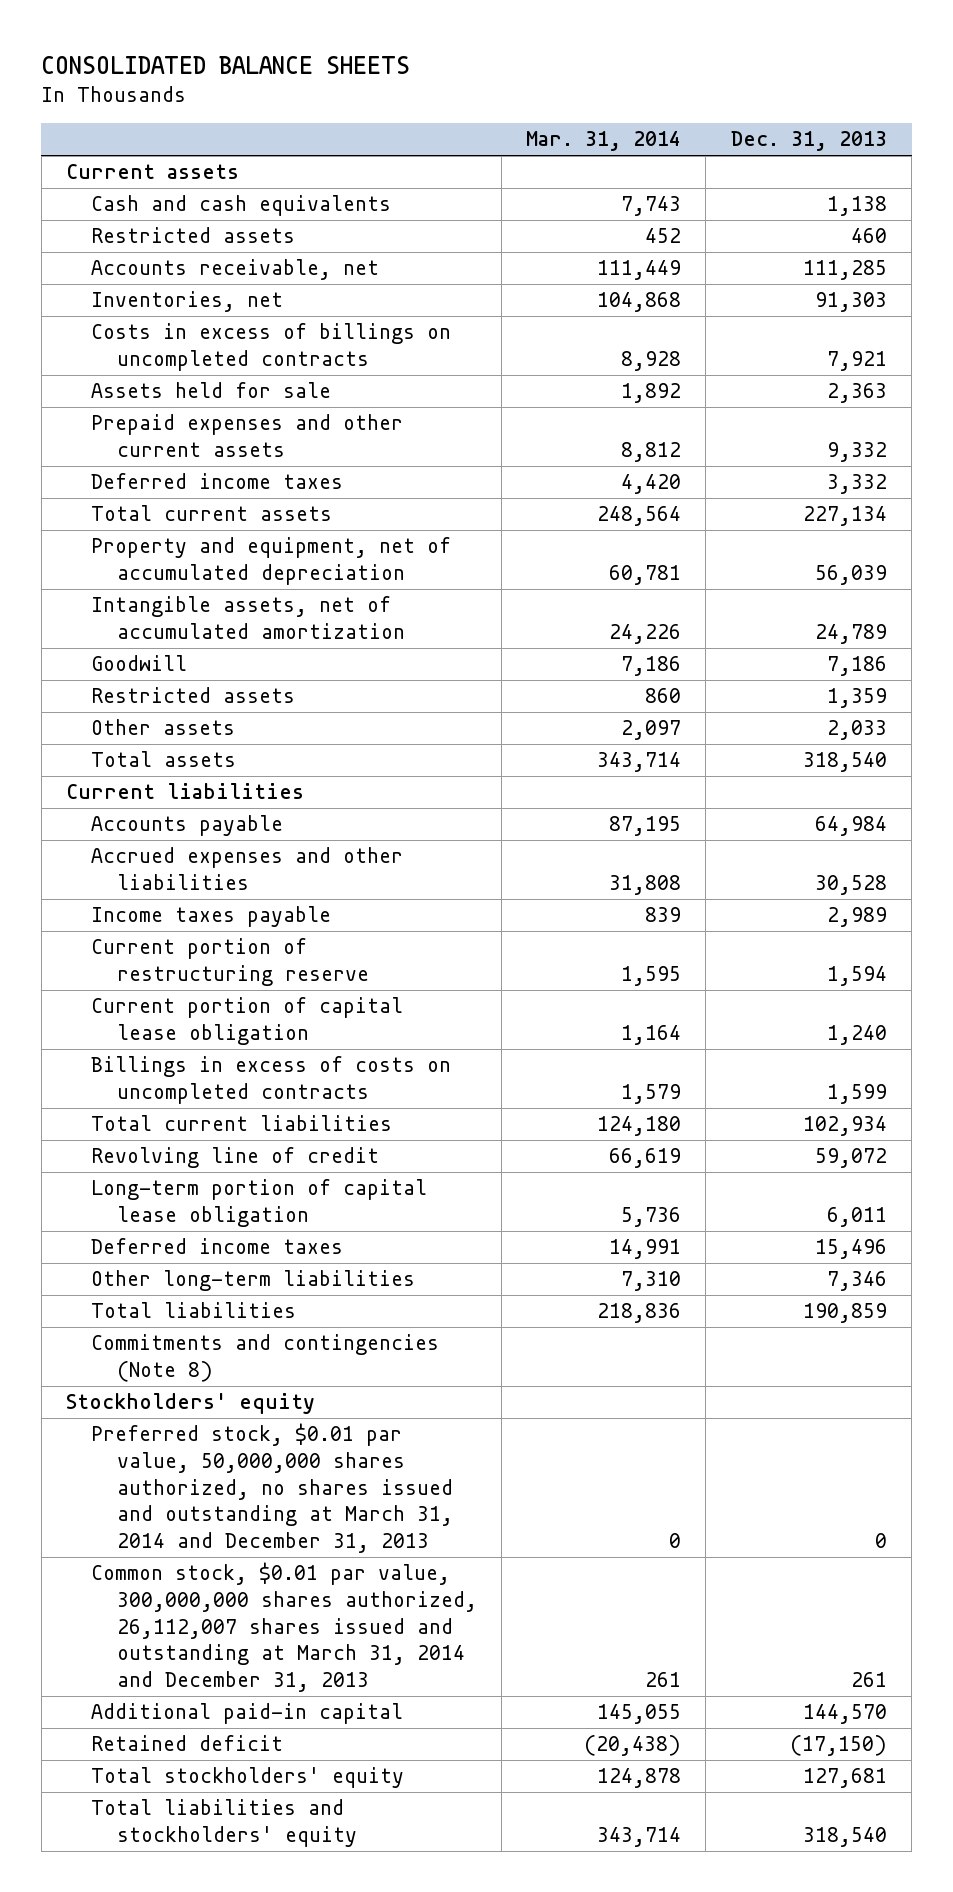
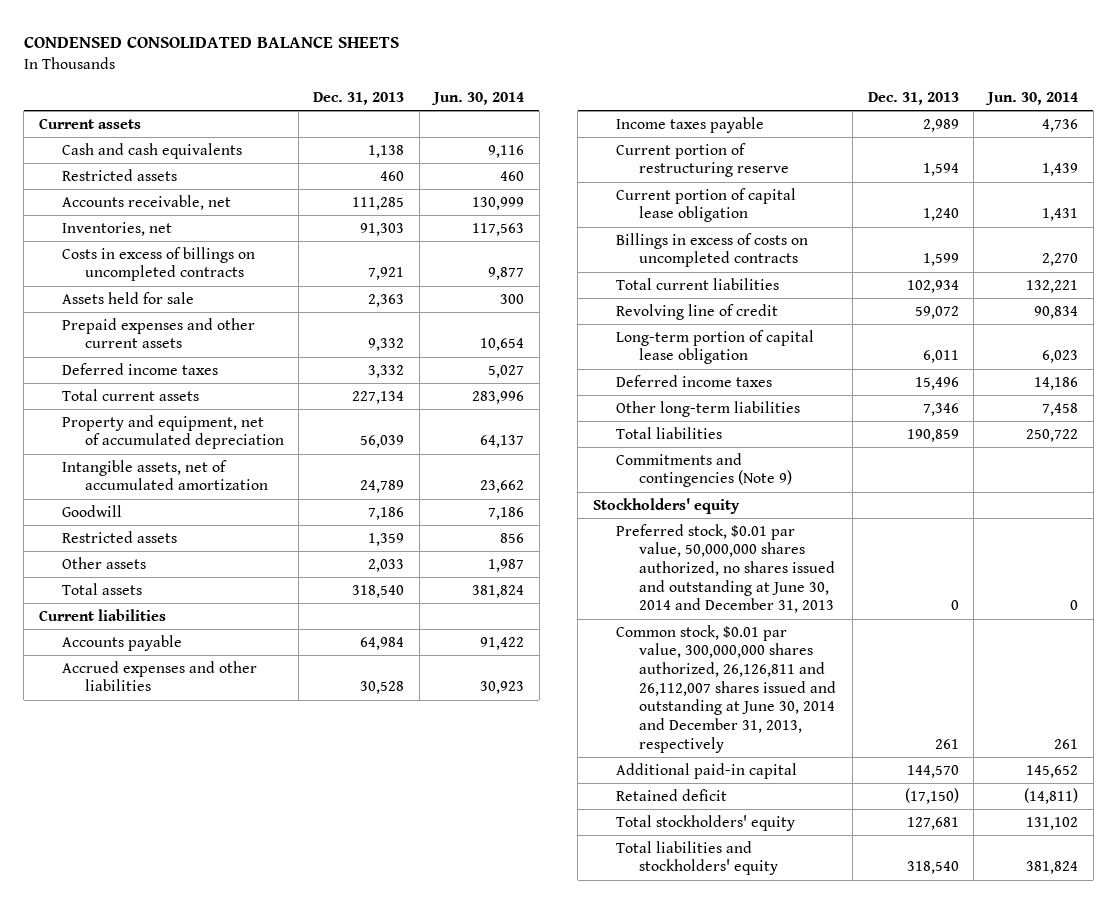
[41,55,411,74] CONSOLIDATED BALANCE SHEETS -> [23,36,399,48] CONDENSED CONSOLIDATED BALANCE SHEETS
[526,131,682,152] Mar. 31, 2014 -> none
none -> [431,92,525,106] Jun. 30, 2014
[91,1334,440,1382] Commitments and contingencies (Note 8) -> [615,452,793,488] Commitments and contingencies (Note 9)
[91,1423,453,1553] Preferred stock, $0.01 par value, 50,000,000 shares authorized, no shares issued and outstanding at March 31, 2014 and December 31, 2013 -> [615,523,836,614] Preferred stock, $0.01 par value, 50,000,000 shares authorized, no shares issued and outstanding at June 30, 2014 and December 31, 2013
[91,1562,477,1692] Common stock, $0.01 par value, 300,000,000 shares authorized, 26,112,007 shares issued and outstanding at March 31, 2014 and December 31, 2013 -> [615,624,837,753] Common stock, $0.01 par value, 300,000,000 shares authorized, 26,126,811 and 26,112,007 shares issued and outstanding at June 30, 2014 and December 31, 2013, respectively

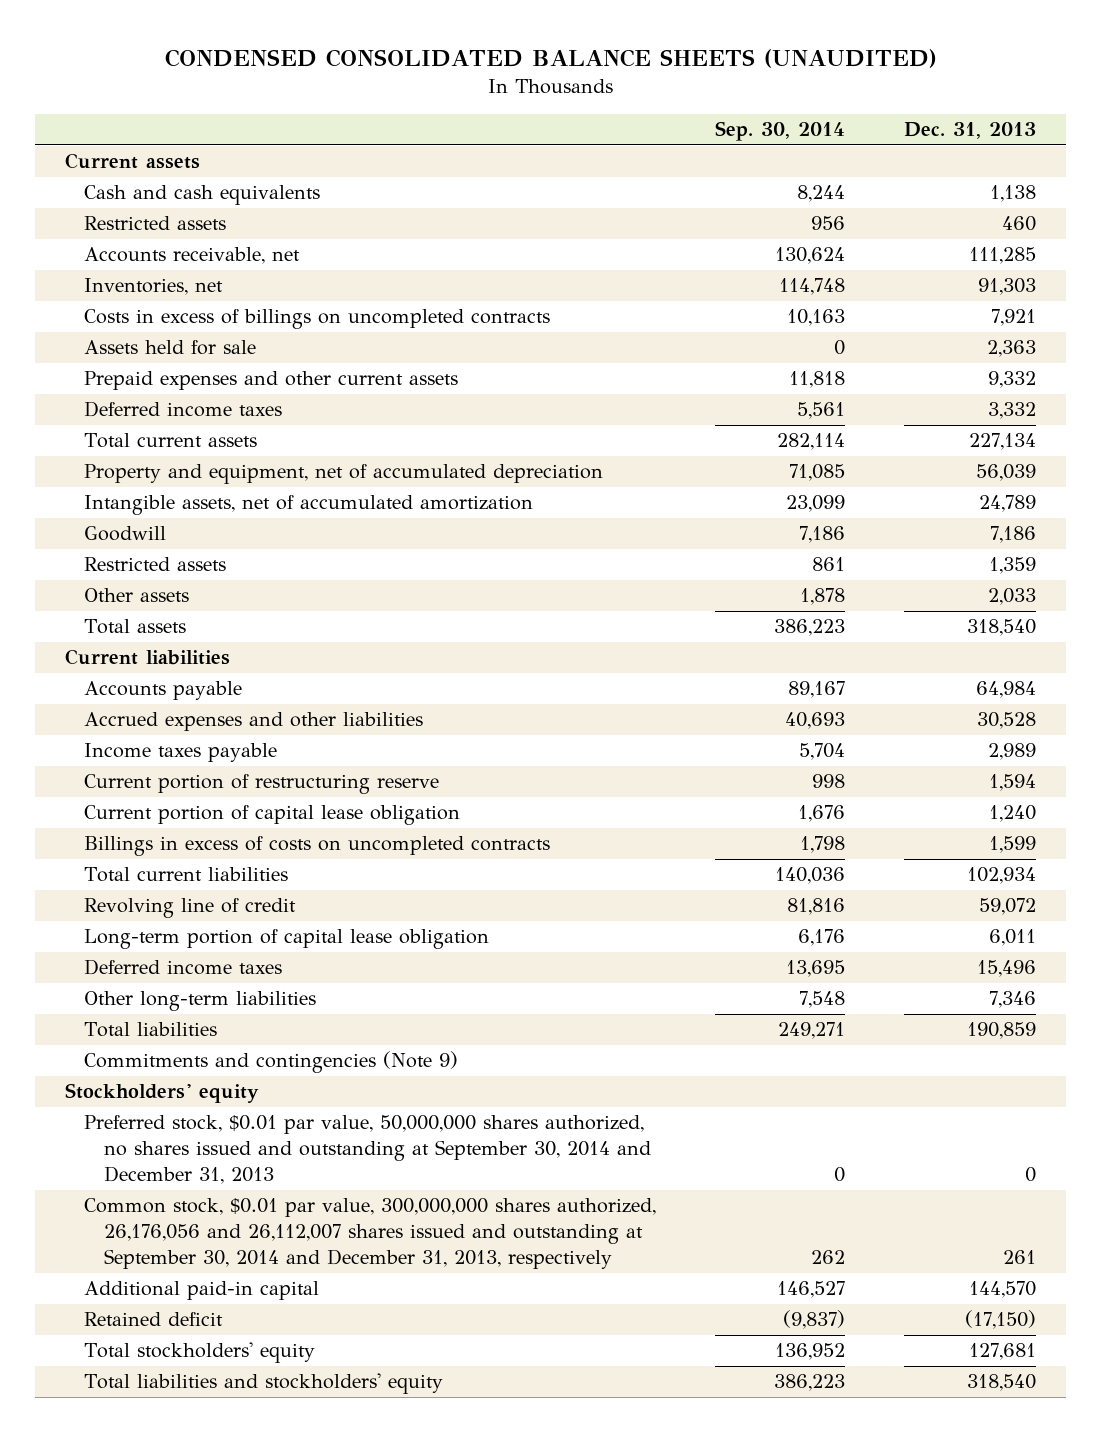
[23,36,399,48] CONDENSED CONSOLIDATED BALANCE SHEETS -> [164,49,937,69] CONDENSED CONSOLIDATED BALANCE SHEETS (UNAUDITED)
[431,92,525,106] Jun. 30, 2014 -> none
none -> [715,121,846,142] Sep. 30, 2014
[615,523,836,614] Preferred stock, $0.01 par value, 50,000,000 shares authorized, no shares issued and outstanding at June 30, 2014 and December 31, 2013 -> [84,1115,652,1185] Preferred stock, $0.01 par value, 50,000,000 shares authorized, no shares issued and outstanding at September 30, 2014 and December 31, 2013
[615,624,837,753] Common stock, $0.01 par value, 300,000,000 shares authorized, 26,126,811 and 26,112,007 shares issued and outstanding at June 30, 2014 and December 31, 2013, respectively -> [84,1198,657,1270] Common stock, $0.01 par value, 300,000,000 shares authorized, 26,176,056 and 26,112,007 shares issued and outstanding at September 30, 2014 and December 31, 2013, respectively

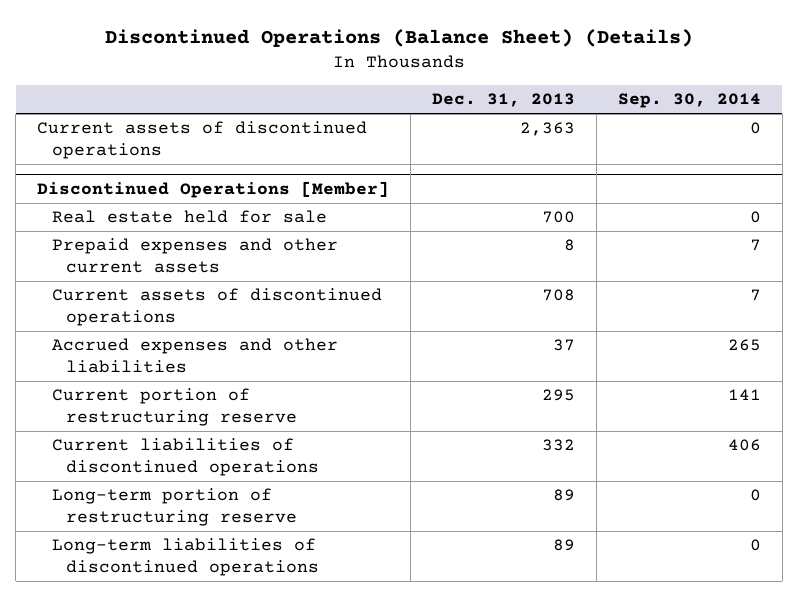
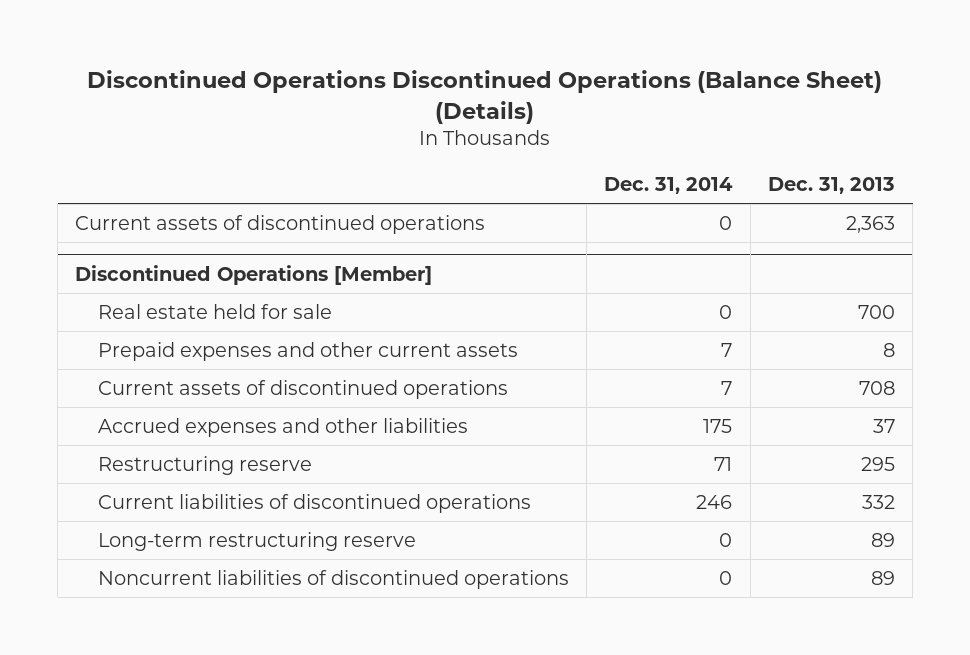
[104,29,693,48] Discontinued Operations (Balance Sheet) (Details) -> [87,70,883,124] Discontinued Operations Discontinued Operations (Balance Sheet) (Details)
[617,93,761,109] Sep. 30, 2014 -> none
none -> [604,177,734,195] Dec. 31, 2014
[51,388,298,426] Current portion of restructuring reserve -> [97,455,312,475] Restructuring reserve
[51,488,298,526] Long-term portion of restructuring reserve -> [97,531,416,551] Long-term restructuring reserve
[51,538,320,576] Long-term liabilities of discontinued operations -> [97,569,569,589] Noncurrent liabilities of discontinued operations

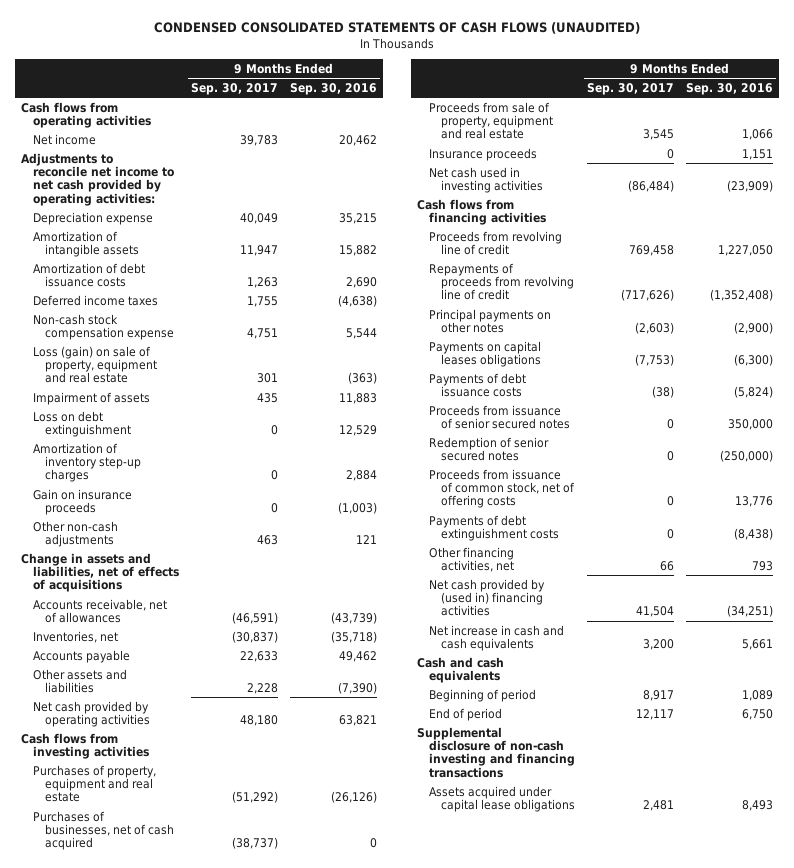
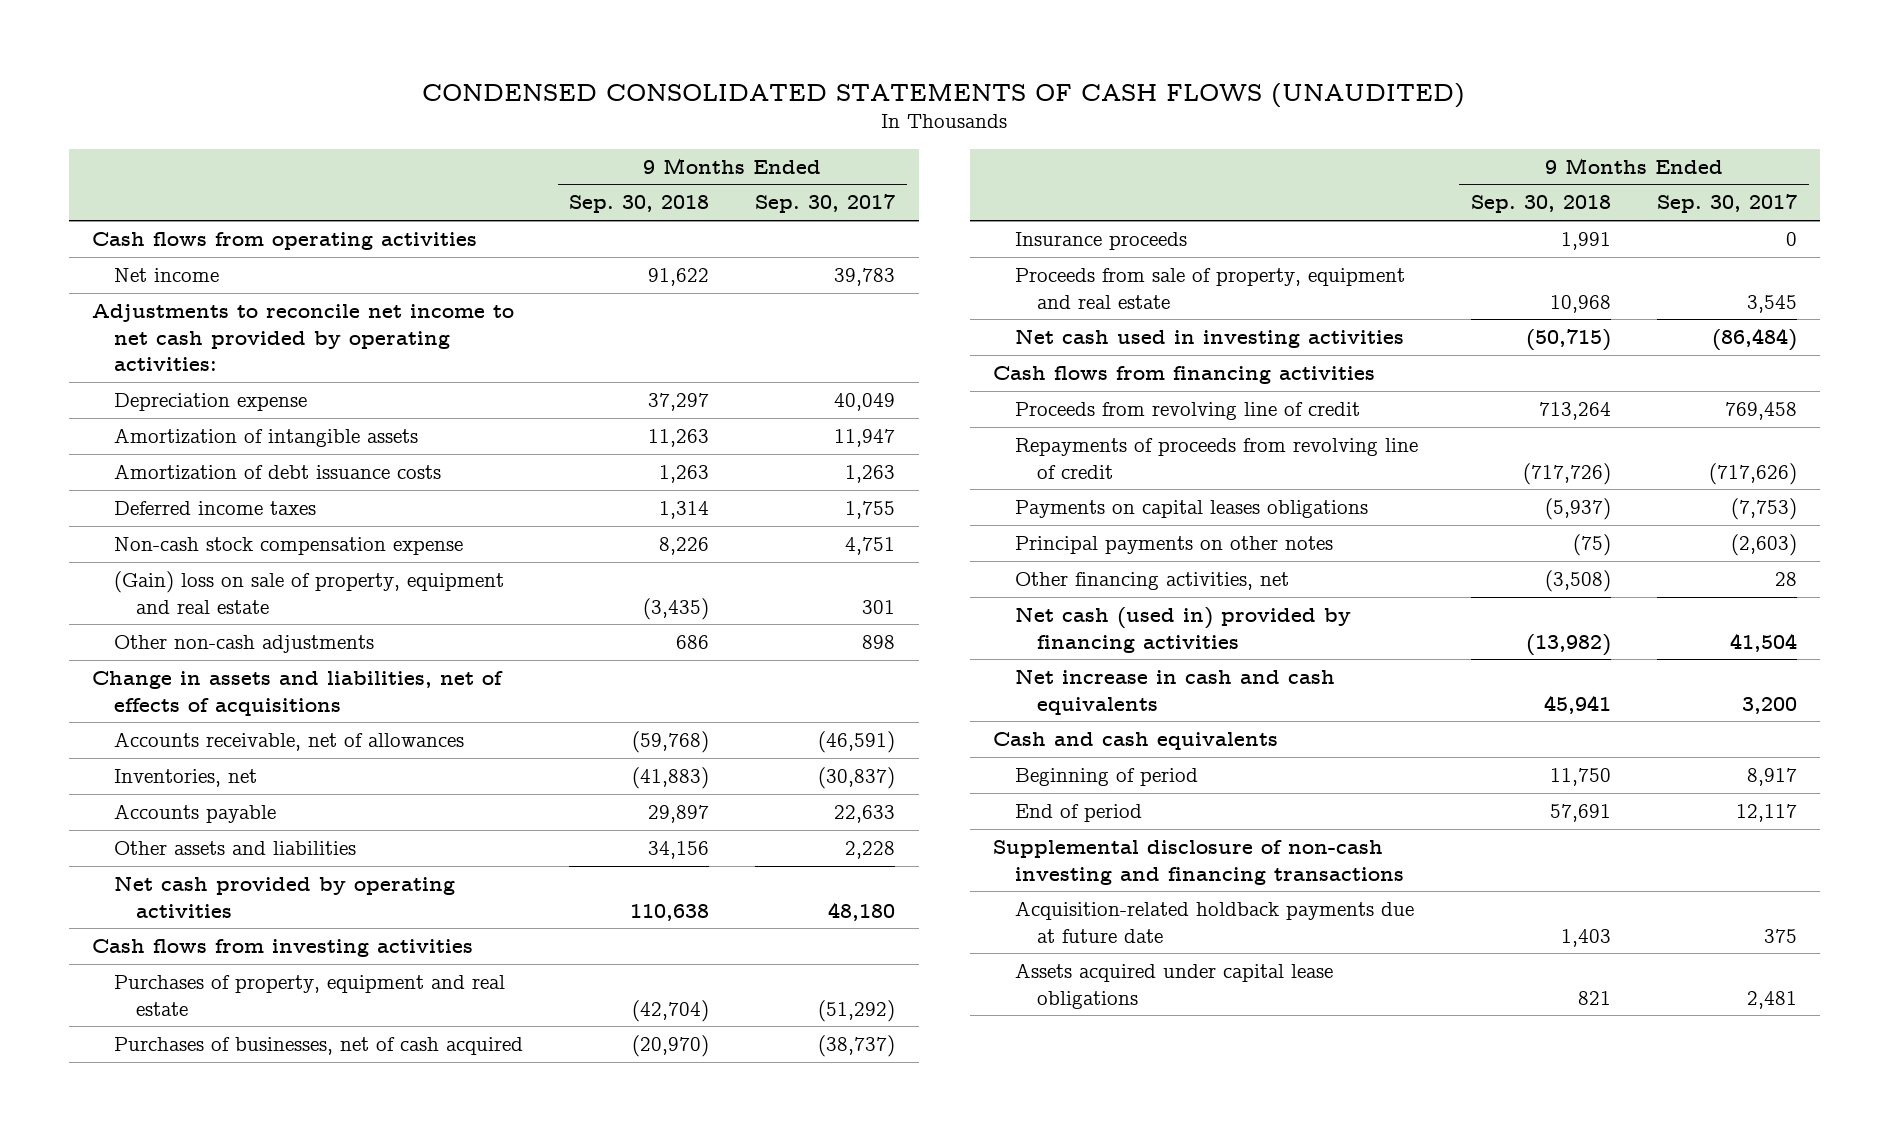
[289,82,377,95] Sep. 30, 2016 -> none
none -> [569,195,710,214] Sep. 30, 2018
[32,391,150,405] Impairment of assets -> none
[32,410,131,438] Loss on debt extinguishment -> none
[32,442,141,483] Amortization of inventory step-up charges -> none
[32,488,132,516] Gain on insurance proceeds -> none
[32,345,157,384] Loss (gain) on sale of property, equipment and real estate -> [113,570,504,614] (Gain) loss on sale of property, equipment and real estate
[256,535,278,546] 463 -> [862,634,896,649] 898
[429,101,554,140] Proceeds from sale of property, equipment and real estate -> [1015,267,1406,309] Proceeds from sale of property, equipment and real estate
[429,372,527,398] Payments of debt issuance costs -> none
[429,404,571,430] Proceeds from issuance of senior secured notes -> none
[429,436,550,462] Redemption of senior secured notes -> none
[429,468,576,509] Proceeds from issuance of common stock, net of offering costs -> none
[429,514,560,542] Payments of debt extinguishment costs -> none
[429,308,552,334] Principal payments on other notes -> [1015,535,1334,554] Principal payments on other notes
[660,561,675,572] 66 -> [1775,571,1798,586] 28
[429,578,546,617] Net cash provided by (used in) financing activities -> [1015,606,1352,653] Net cash (used in) provided by financing activities
none -> [1015,900,1415,943] Acquisition-related holdback payments due at future date

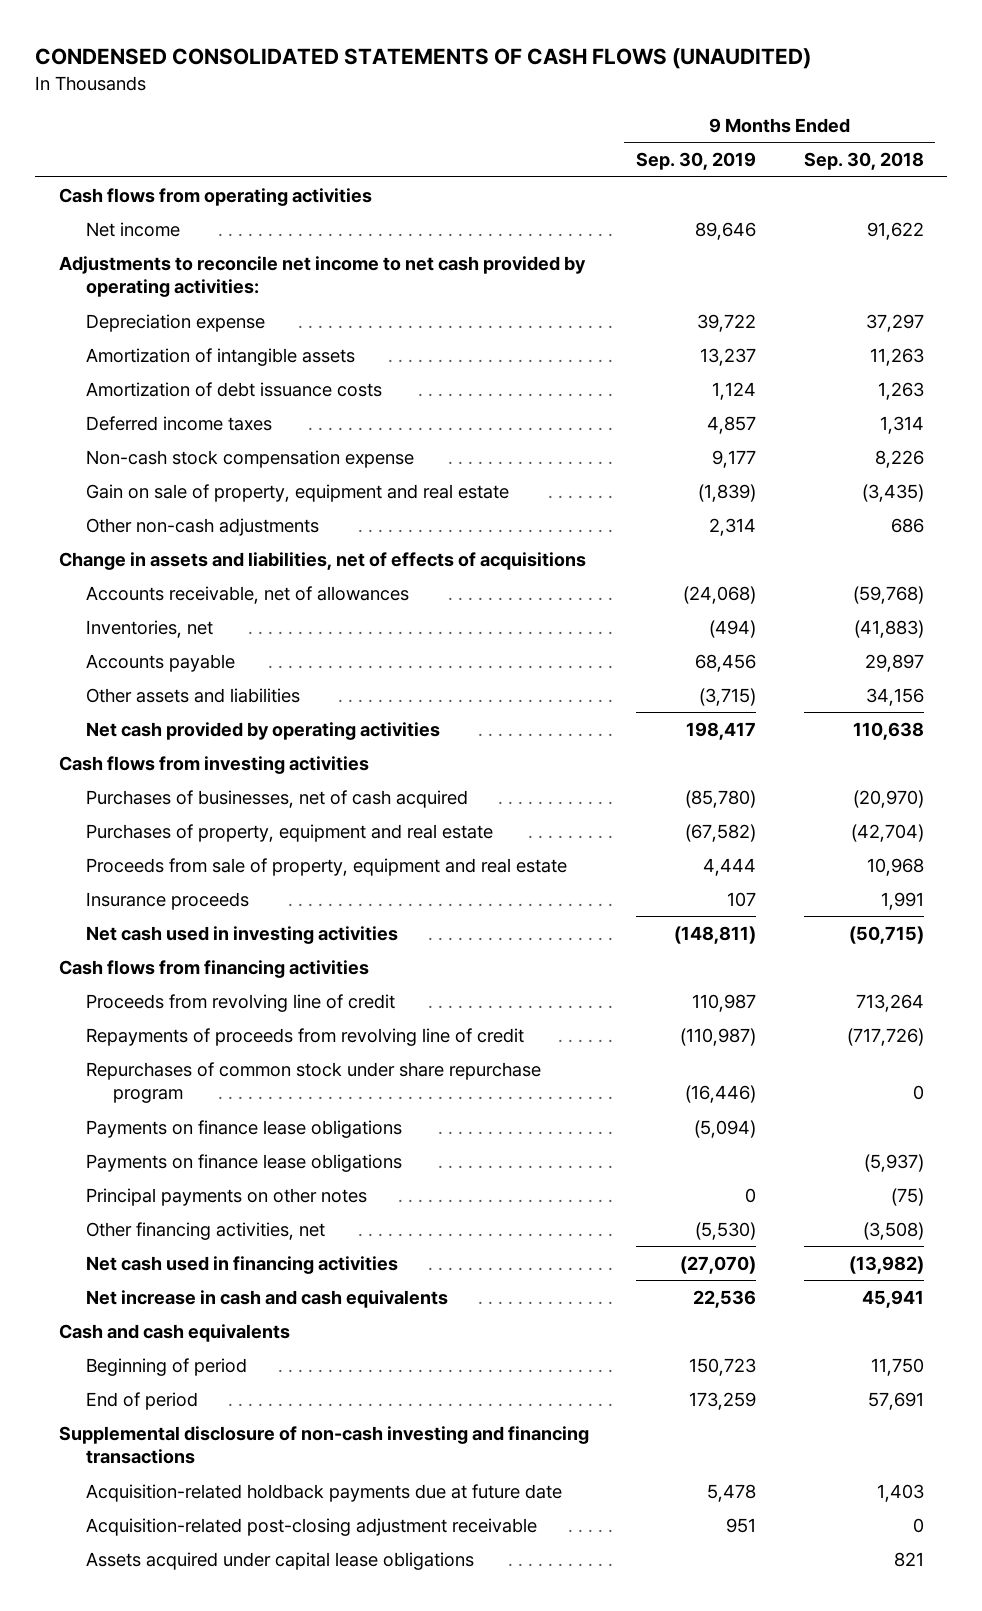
[755,194,896,214] Sep. 30, 2017 -> none
none -> [636,152,757,171] Sep. 30, 2019
[113,570,504,614] (Gain) loss on sale of property, equipment and real estate -> [85,483,509,502] Gain on sale of property, equipment and real estate
[113,974,505,1016] Purchases of property, equipment and real estate -> [85,823,493,842] Purchases of property, equipment and real estate
[1015,231,1188,250] Insurance proceeds -> [85,891,249,910] Insurance proceeds
none -> [85,1061,541,1104] Repurchases of common stock under share repurchase program
none -> [85,1119,402,1138] Payments on finance lease obligations
[1015,499,1369,518] Payments on capital leases obligations -> [85,1153,402,1172] Payments on finance lease obligations
[1015,606,1352,653] Net cash (used in) provided by financing activities -> [85,1255,398,1274] Net cash used in financing activities
none -> [85,1517,537,1536] Acquisition-related post-closing adjustment receivable

